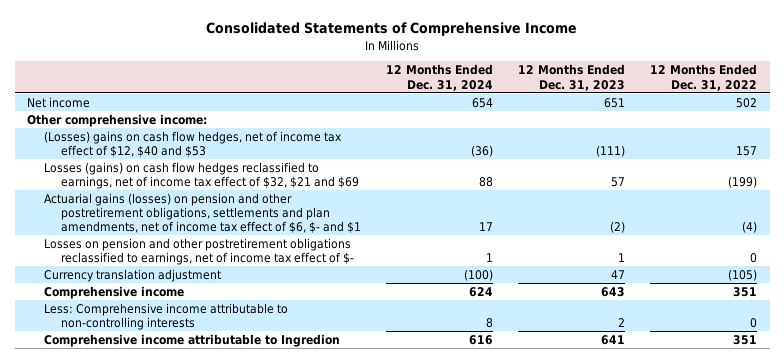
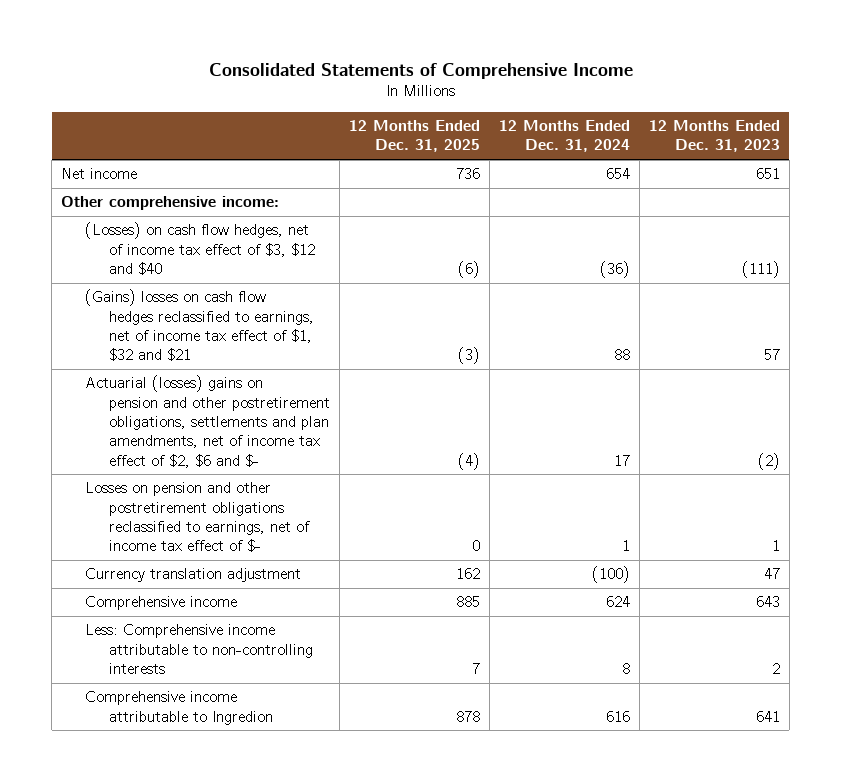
[650,64,758,91] 12 Months Ended Dec. 31, 2022 -> none
none -> [349,119,481,153] 12 Months Ended Dec. 31, 2025
[44,130,343,158] (Losses) gains on cash flow hedges, net of income tax effect of $12, $40 and $53 -> [85,222,316,275] (Losses) on cash flow hedges, net of income tax effect of $3, $12 and $40
[44,161,359,190] Losses (gains) on cash flow hedges reclassified to earnings, net of income tax effect of $32, $21 and $69 -> [85,289,315,362] (Gains) losses on cash flow hedges reclassified to earnings, net of income tax effect of $1, $32 and $21
[44,192,361,234] Actuarial gains (losses) on pension and other postretirement obligations, settlements and plan amendments, net of income tax effect of $6, $- and $1 -> [85,375,331,468] Actuarial (losses) gains on pension and other postretirement obligations, settlements and plan amendments, net of income tax effect of $2, $6 and $-

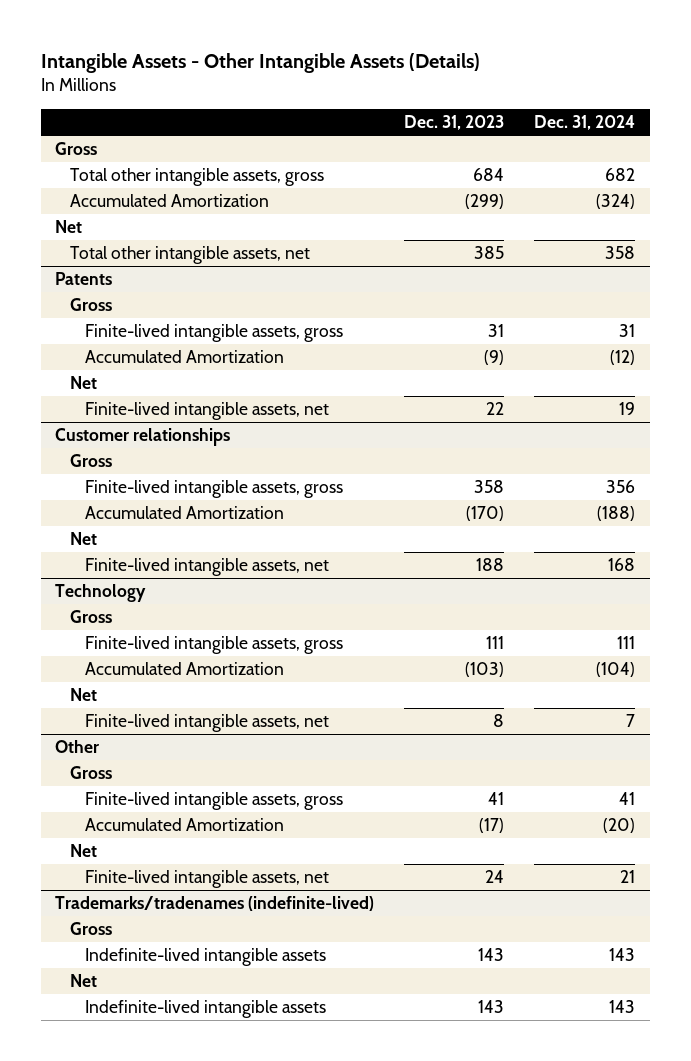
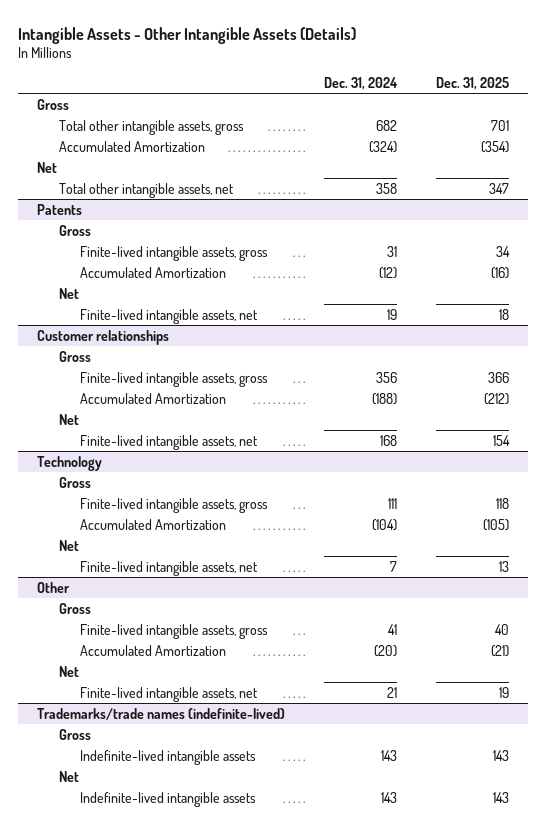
[404,114,505,130] Dec. 31, 2023 -> none
none -> [435,76,509,90] Dec. 31, 2025
[55,896,375,912] Trademarks/tradenames (indefinite-lived) -> [37,707,286,720] Trademarks/trade names (indefinite-lived)

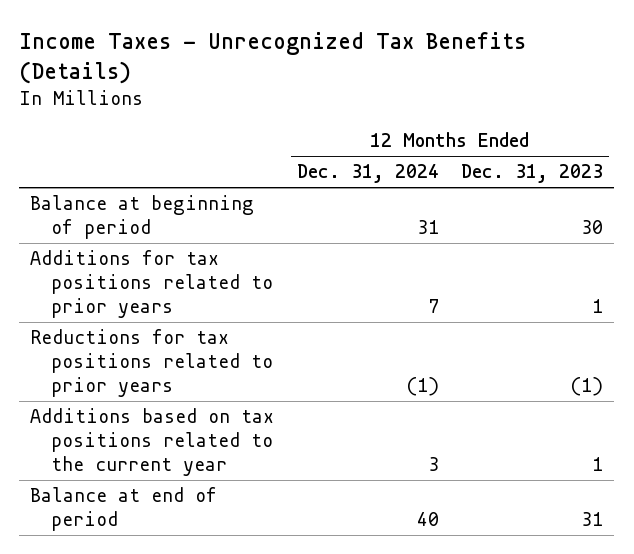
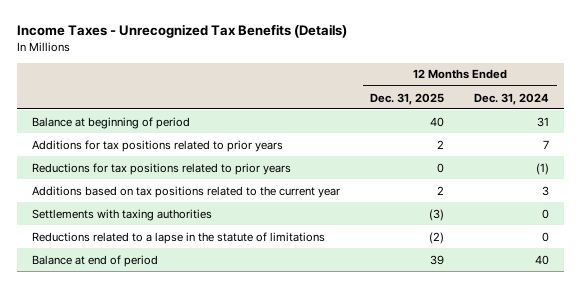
[461,164,604,184] Dec. 31, 2023 -> none
none -> [370,92,445,105] Dec. 31, 2025
none -> [32,208,213,221] Settlements with taxing authorities
none -> [32,231,326,244] Reductions related to a lapse in the statute of limitations

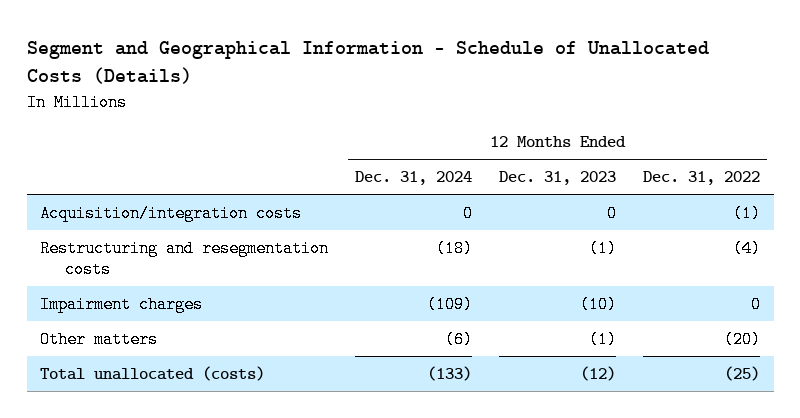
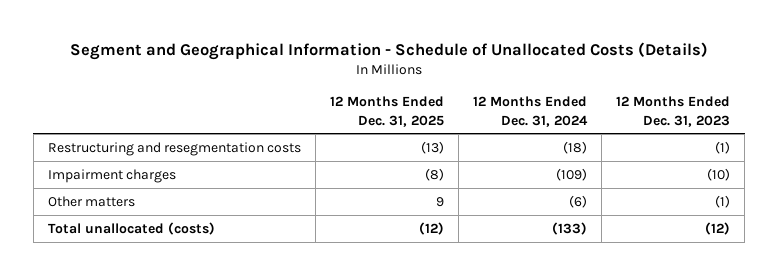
[643,171,761,186] Dec. 31, 2022 -> none
none -> [329,96,444,127] 12 Months Ended Dec. 31, 2025
[40,204,303,222] Acquisition/integration costs -> none

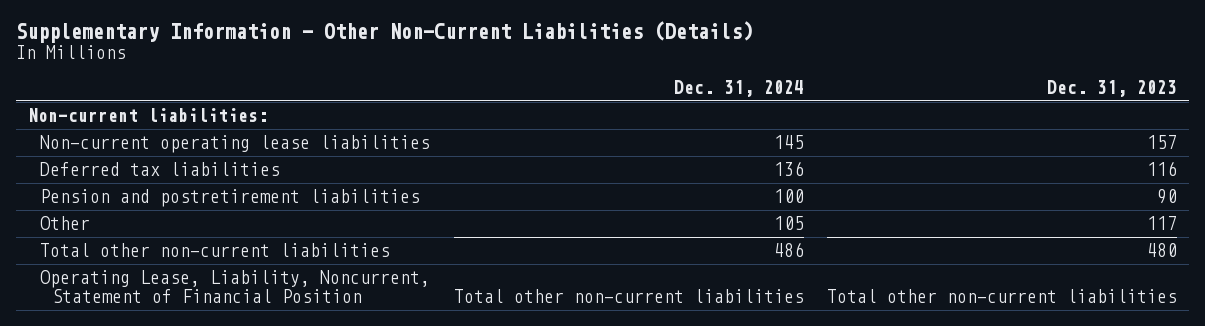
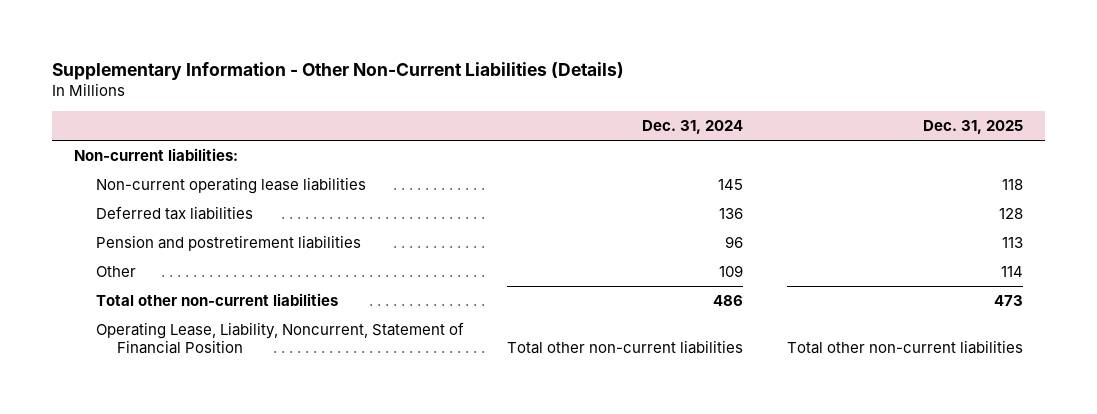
[1046,80,1177,98] Dec. 31, 2023 -> none
none -> [922,120,1023,135] Dec. 31, 2025
[773,189,804,204] 100 -> [725,236,744,249] 96
[773,216,804,231] 105 -> [719,265,744,278] 109

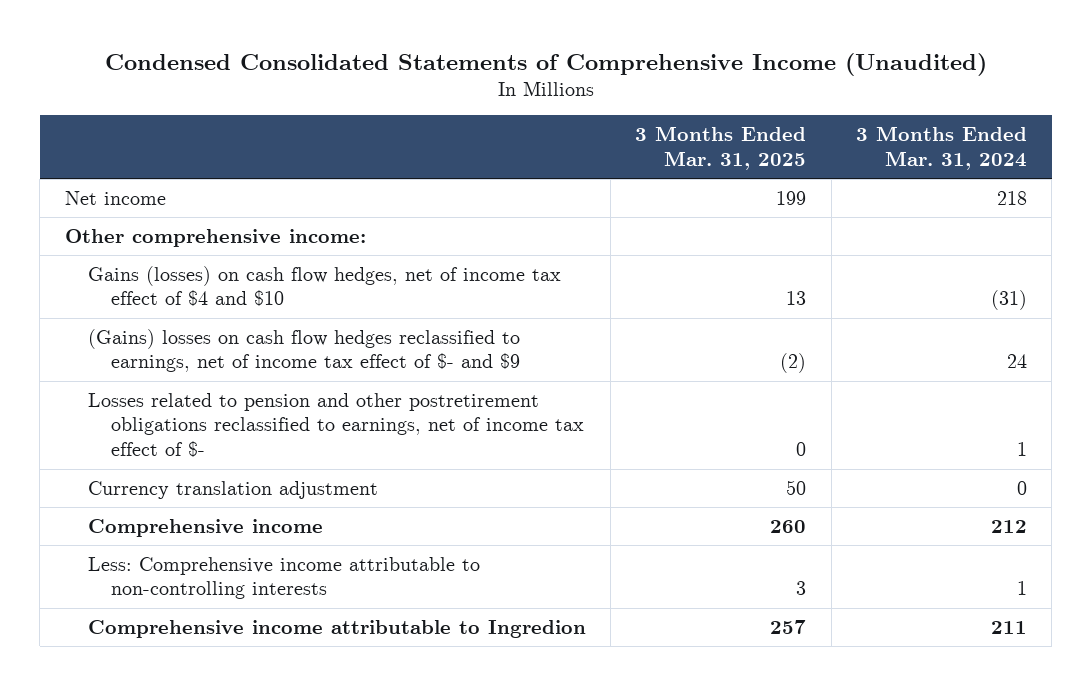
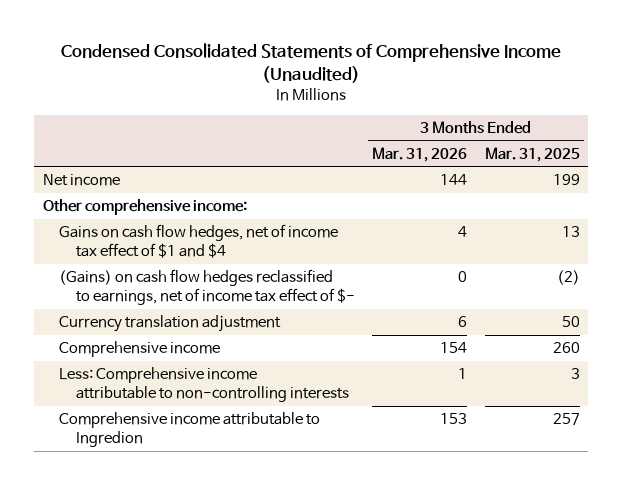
[856,125,1028,170] 3 Months Ended Mar. 31, 2024 -> none
none -> [372,146,468,162] Mar. 31, 2026
[87,392,585,458] Losses related to pension and other postretirement obligations reclassified to earnings, net of income tax effect of $- -> none
[87,265,561,307] Gains (losses) on cash flow hedges, net of income tax effect of $4 and $10 -> [59,224,339,259] Gains on cash flow hedges, net of income tax effect of $1 and $4
[87,328,521,373] (Gains) losses on cash flow hedges reclassified to earnings, net of income tax effect of $- and $9 -> [59,269,355,306] (Gains) on cash flow hedges reclassified to earnings, net of income tax effect of $-

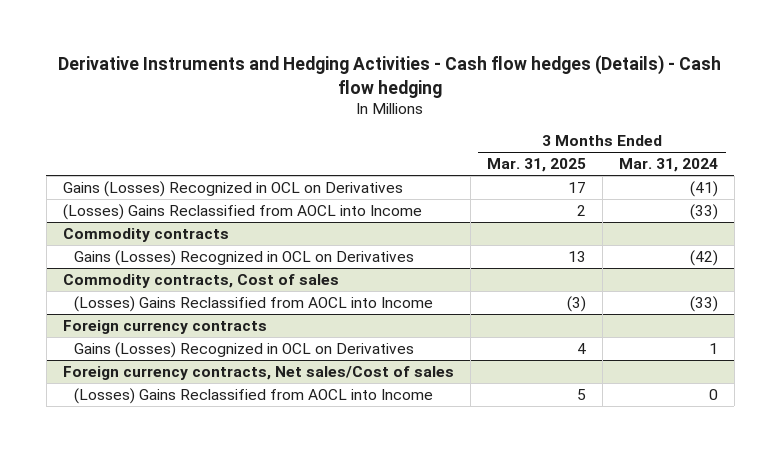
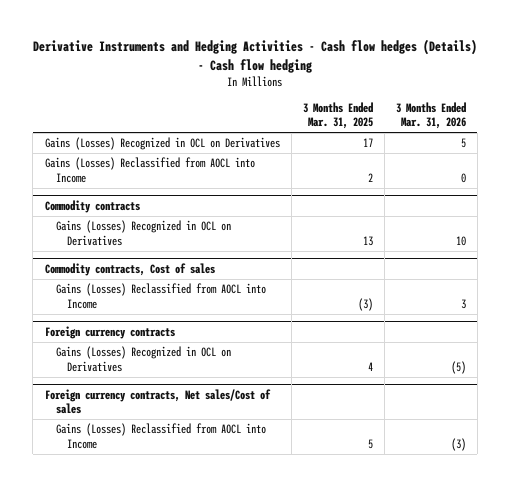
[618,158,718,173] Mar. 31, 2024 -> none
none -> [395,101,466,130] 3 Months Ended Mar. 31, 2026
[62,203,422,220] (Losses) Gains Reclassified from AOCL into Income -> [44,157,255,183] Gains (Losses) Reclassified from AOCL into Income
[73,295,433,312] (Losses) Gains Reclassified from AOCL into Income -> [55,283,266,309] Gains (Losses) Reclassified from AOCL into Income
[73,387,433,404] (Losses) Gains Reclassified from AOCL into Income -> [55,423,266,449] Gains (Losses) Reclassified from AOCL into Income

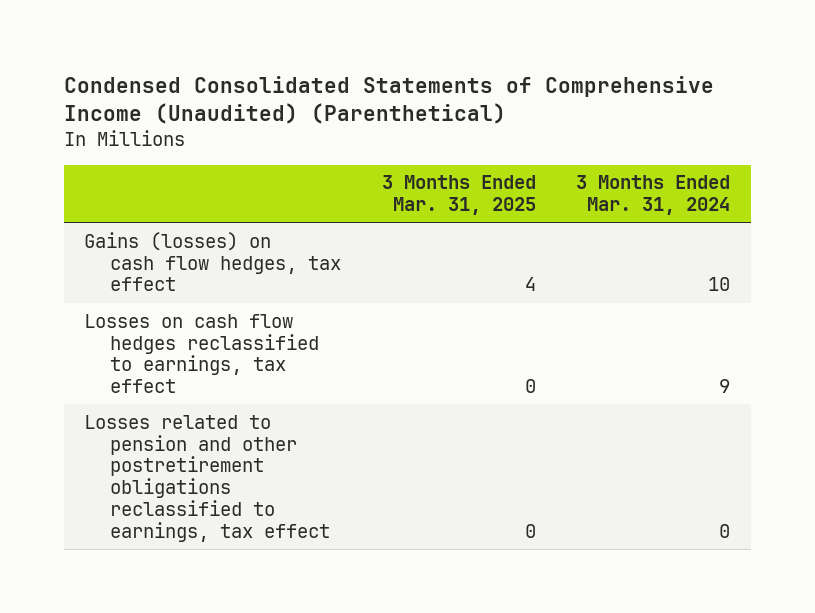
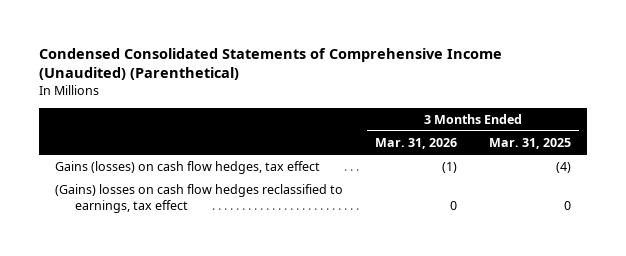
[576,175,731,216] 3 Months Ended Mar. 31, 2024 -> none
none -> [375,138,458,150] Mar. 31, 2026
[84,414,330,542] Losses related to pension and other postretirement obligations reclassified to earnings, tax effect -> none
[524,277,536,292] 4 -> [556,162,572,174] (4)
[84,313,319,394] Losses on cash flow hedges reclassified to earnings, tax effect -> [55,184,344,213] (Gains) losses on cash flow hedges reclassified to earnings, tax effect

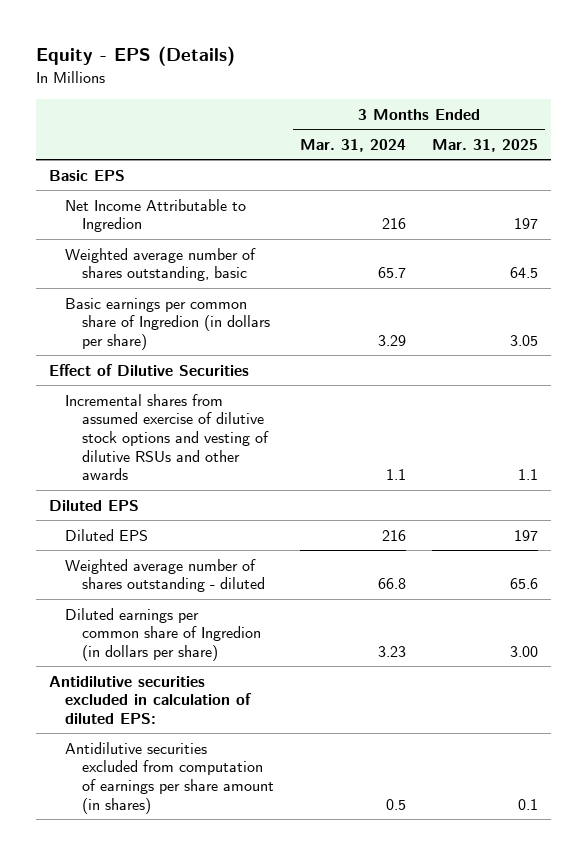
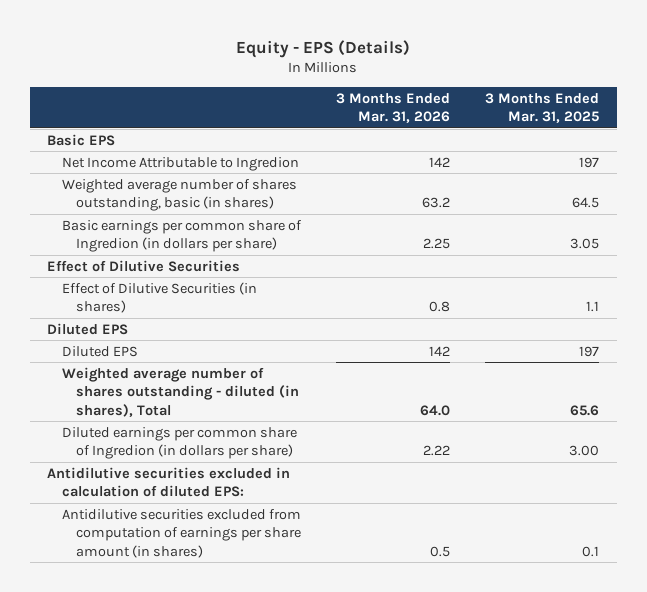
[299,138,406,152] Mar. 31, 2024 -> none
none -> [336,92,451,124] 3 Months Ended Mar. 31, 2026
[65,247,257,282] Weighted average number of shares outstanding, basic -> [61,178,297,212] Weighted average number of shares outstanding, basic (in shares)
[65,393,269,481] Incremental shares from assumed exercise of dilutive stock options and vesting of dilutive RSUs and other awards -> [61,281,257,314] Effect of Dilutive Securities (in shares)
[65,558,265,593] Weighted average number of shares outstanding - diluted -> [61,366,300,417] Weighted average number of shares outstanding - diluted (in shares), Total

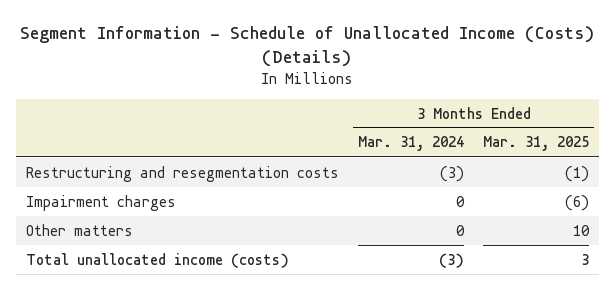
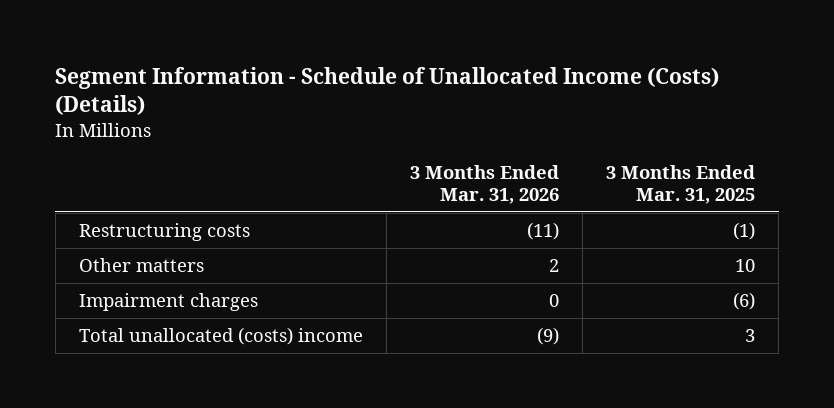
[357,136,464,152] Mar. 31, 2024 -> none
none -> [409,164,559,204] 3 Months Ended Mar. 31, 2026
[25,165,339,182] Restructuring and resegmentation costs -> [78,223,250,242] Restructuring costs
[25,194,176,211] Impairment charges -> [78,293,258,312] Impairment charges
[25,252,289,268] Total unallocated income (costs) -> [78,327,363,346] Total unallocated (costs) income

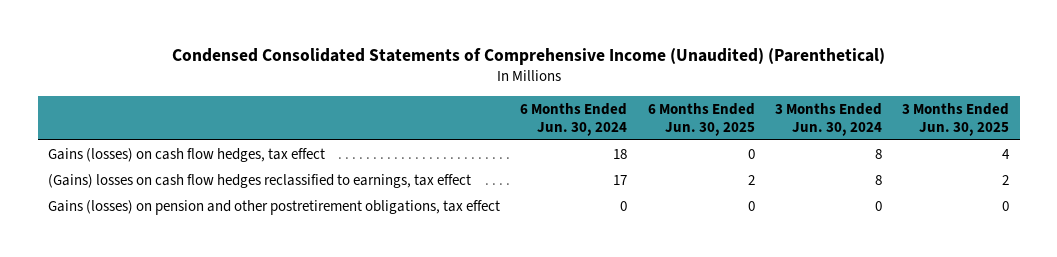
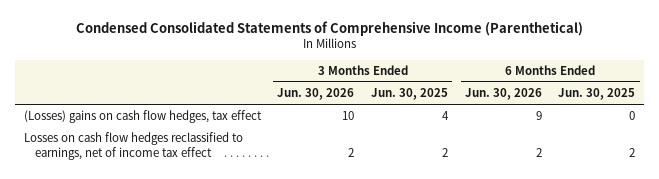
[171,47,885,65] Condensed Consolidated Statements of Comprehensive Income (Unaudited) (Parenthetical) -> [75,20,583,36] Condensed Consolidated Statements of Comprehensive Income (Parenthetical)
[520,102,628,136] 6 Months Ended Jun. 30, 2024 -> none
[774,102,882,136] 3 Months Ended Jun. 30, 2024 -> none
none -> [277,88,355,101] Jun. 30, 2026
none -> [464,88,542,101] Jun. 30, 2026
[47,199,500,215] Gains (losses) on pension and other postretirement obligations, tax effect -> none
[47,147,325,162] Gains (losses) on cash flow hedges, tax effect -> [23,110,262,124] (Losses) gains on cash flow hedges, tax effect
[47,173,471,188] (Gains) losses on cash flow hedges reclassified to earnings, tax effect -> [23,132,243,160] Losses on cash flow hedges reclassified to earnings, net of income tax effect

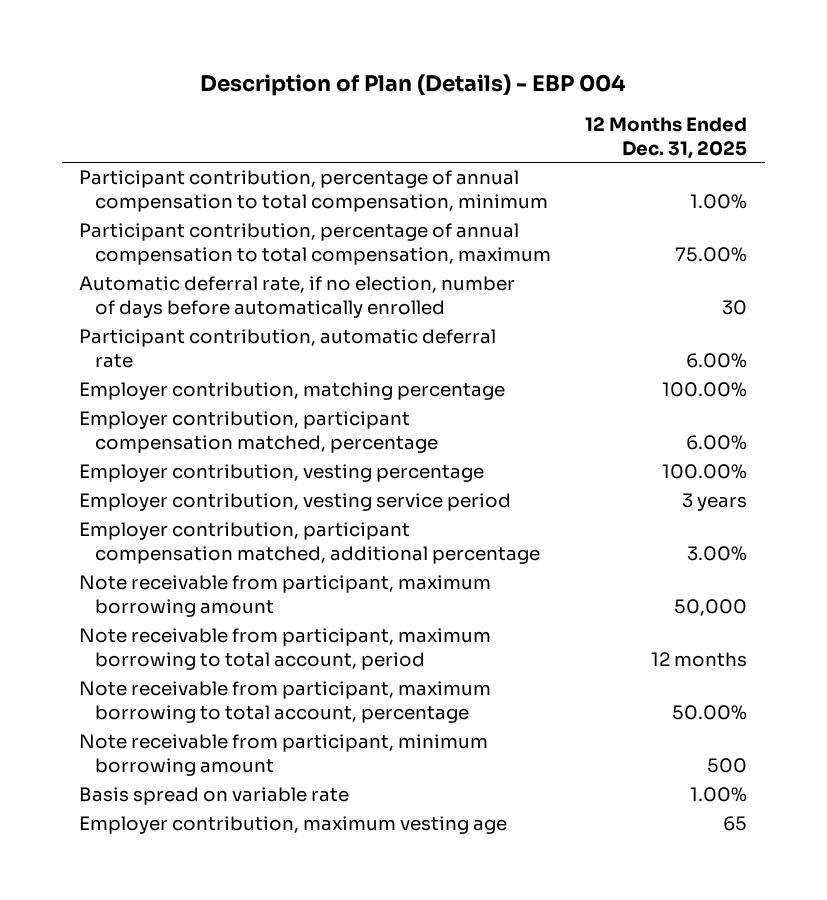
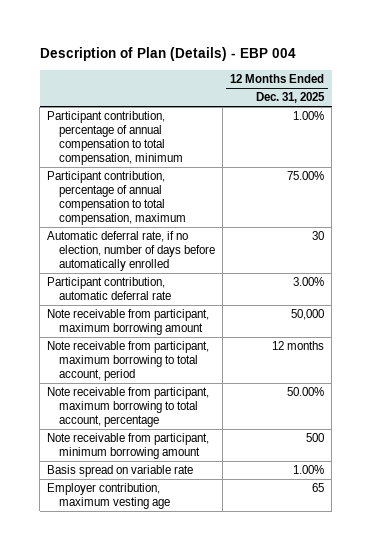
[79,382,506,401] Employer contribution, matching percentage -> none
[79,411,439,453] Employer contribution, participant compensation matched, percentage -> none
[79,464,485,483] Employer contribution, vesting percentage -> none
[79,493,512,512] Employer contribution, vesting service period -> none
[79,522,541,564] Employer contribution, participant compensation matched, additional percentage -> none
[686,352,748,368] 6.00% -> [293,277,325,287] 3.00%

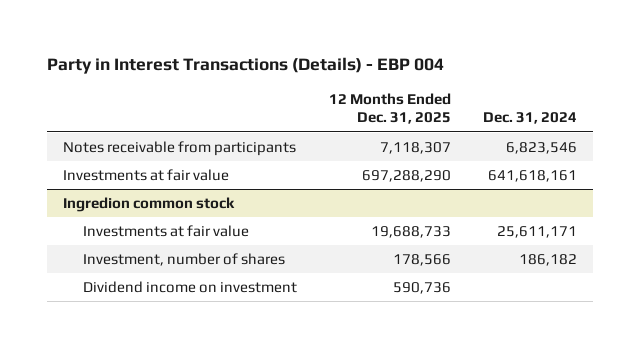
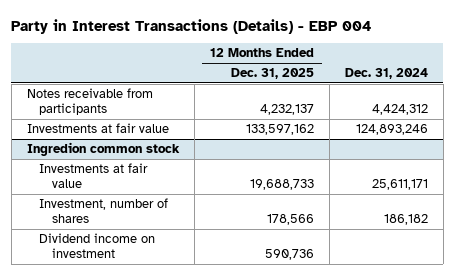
[379,142,451,155] 7,118,307 -> [259,103,314,115] 4,232,137
[506,142,578,155] 6,823,546 -> [371,103,428,115] 4,424,312
[361,170,451,183] 697,288,290 -> [245,124,314,136] 133,597,162
[488,170,578,183] 641,618,161 -> [355,124,428,136] 124,893,246

